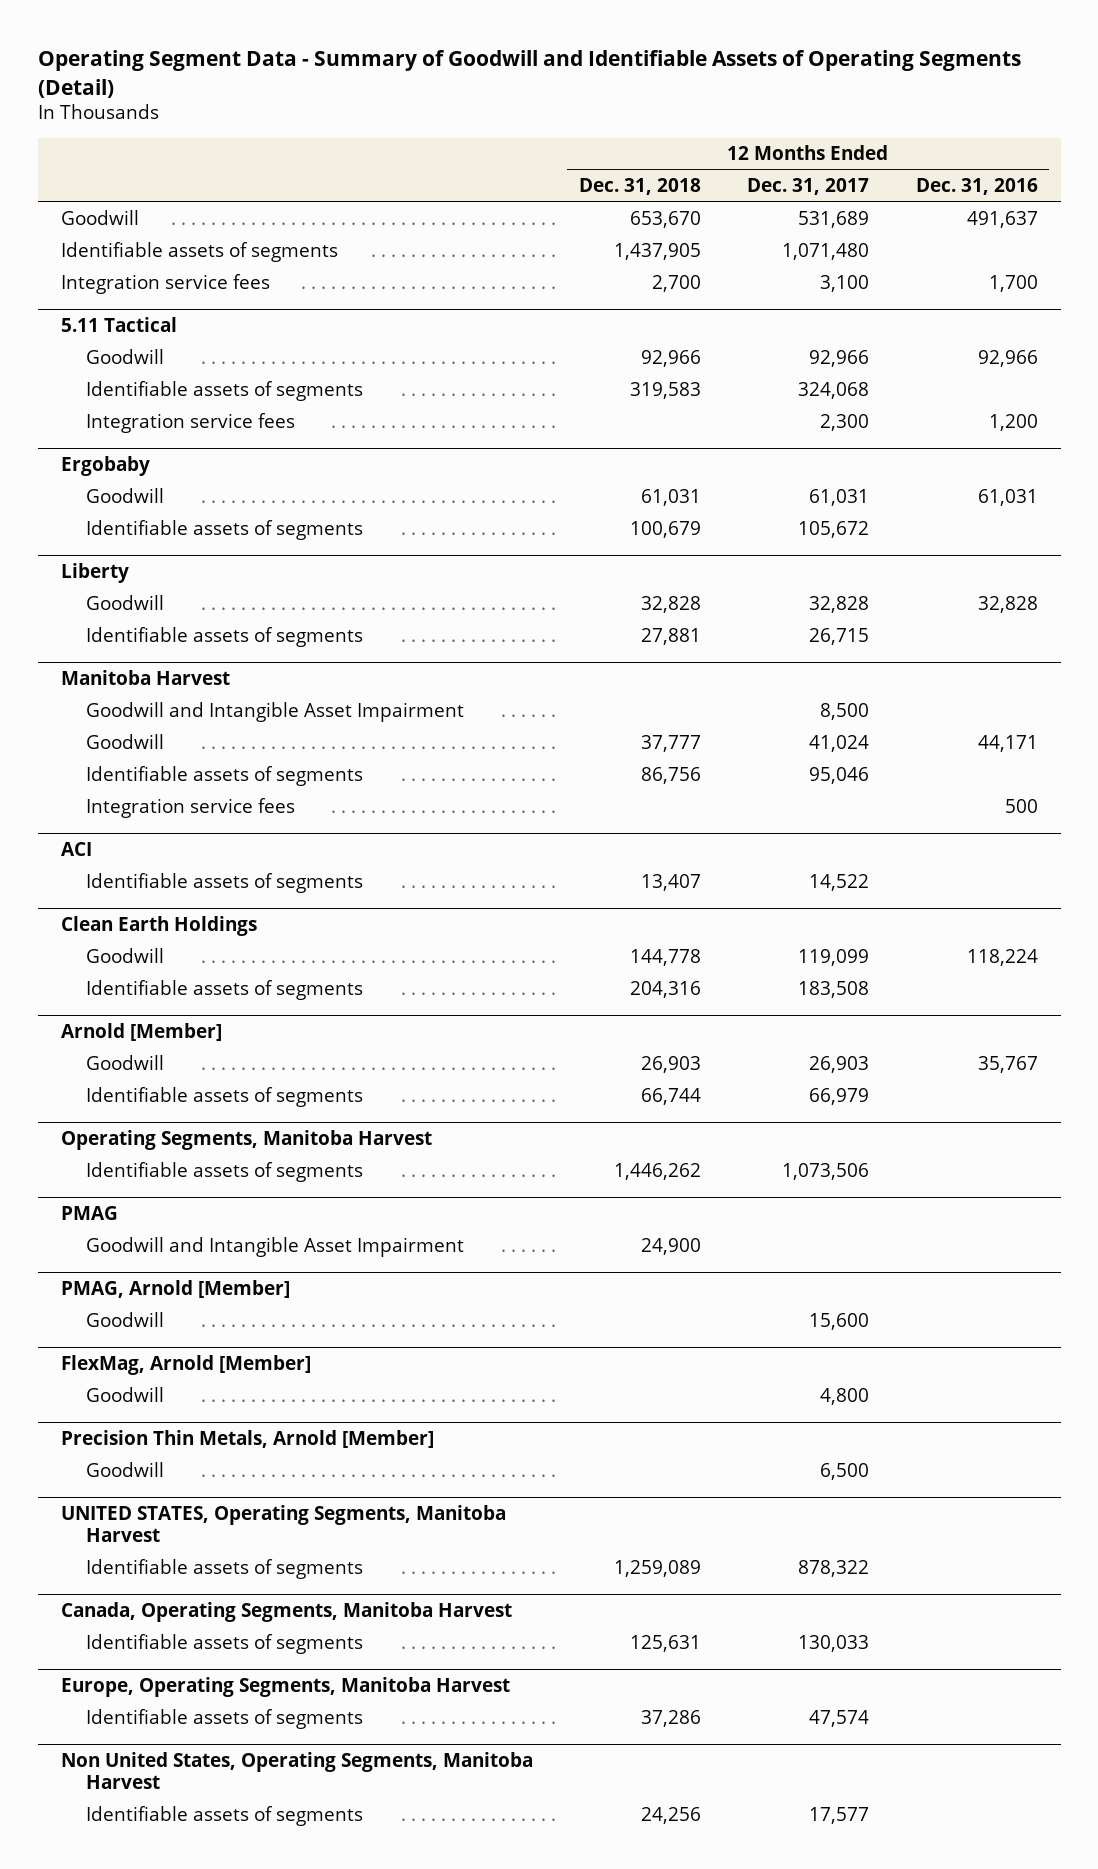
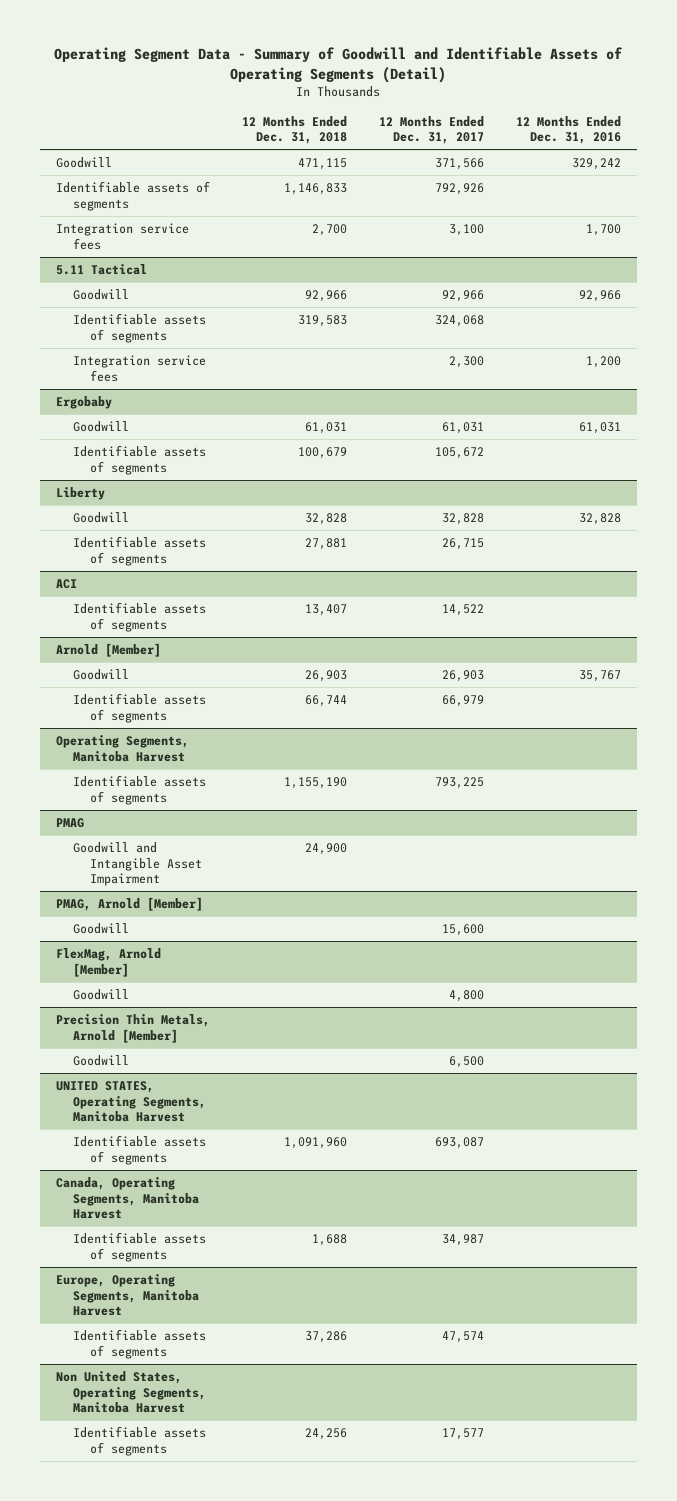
[630,211,702,229] 653,670 -> [297,157,347,170] 471,115
[798,211,870,229] 531,689 -> [434,157,484,170] 371,566
[966,211,1038,229] 491,637 -> [572,157,622,170] 329,242
[614,243,702,261] 1,437,905 -> [283,182,347,195] 1,146,833
[782,243,870,261] 1,071,480 -> [434,182,484,195] 792,926
[60,670,230,686] Manitoba Harvest -> none
[86,702,465,723] Goodwill and Intangible Asset Impairment -> none
[86,734,165,750] Goodwill -> none
[86,766,364,787] Identifiable assets of segments -> none
[86,798,296,819] Integration service fees -> none
[60,916,257,937] Clean Earth Holdings -> none
[86,948,165,964] Goodwill -> none
[86,980,364,1001] Identifiable assets of segments -> none
[614,1163,702,1181] 1,446,262 -> [283,776,347,789] 1,155,190
[782,1163,870,1181] 1,073,506 -> [434,776,484,789] 793,225
[614,1560,702,1578] 1,259,089 -> [283,1136,347,1149] 1,091,960
[798,1560,870,1578] 878,322 -> [434,1136,484,1149] 693,087
[630,1635,702,1653] 125,631 -> [311,1233,347,1246] 1,688
[798,1635,870,1653] 130,033 -> [441,1233,484,1246] 34,987

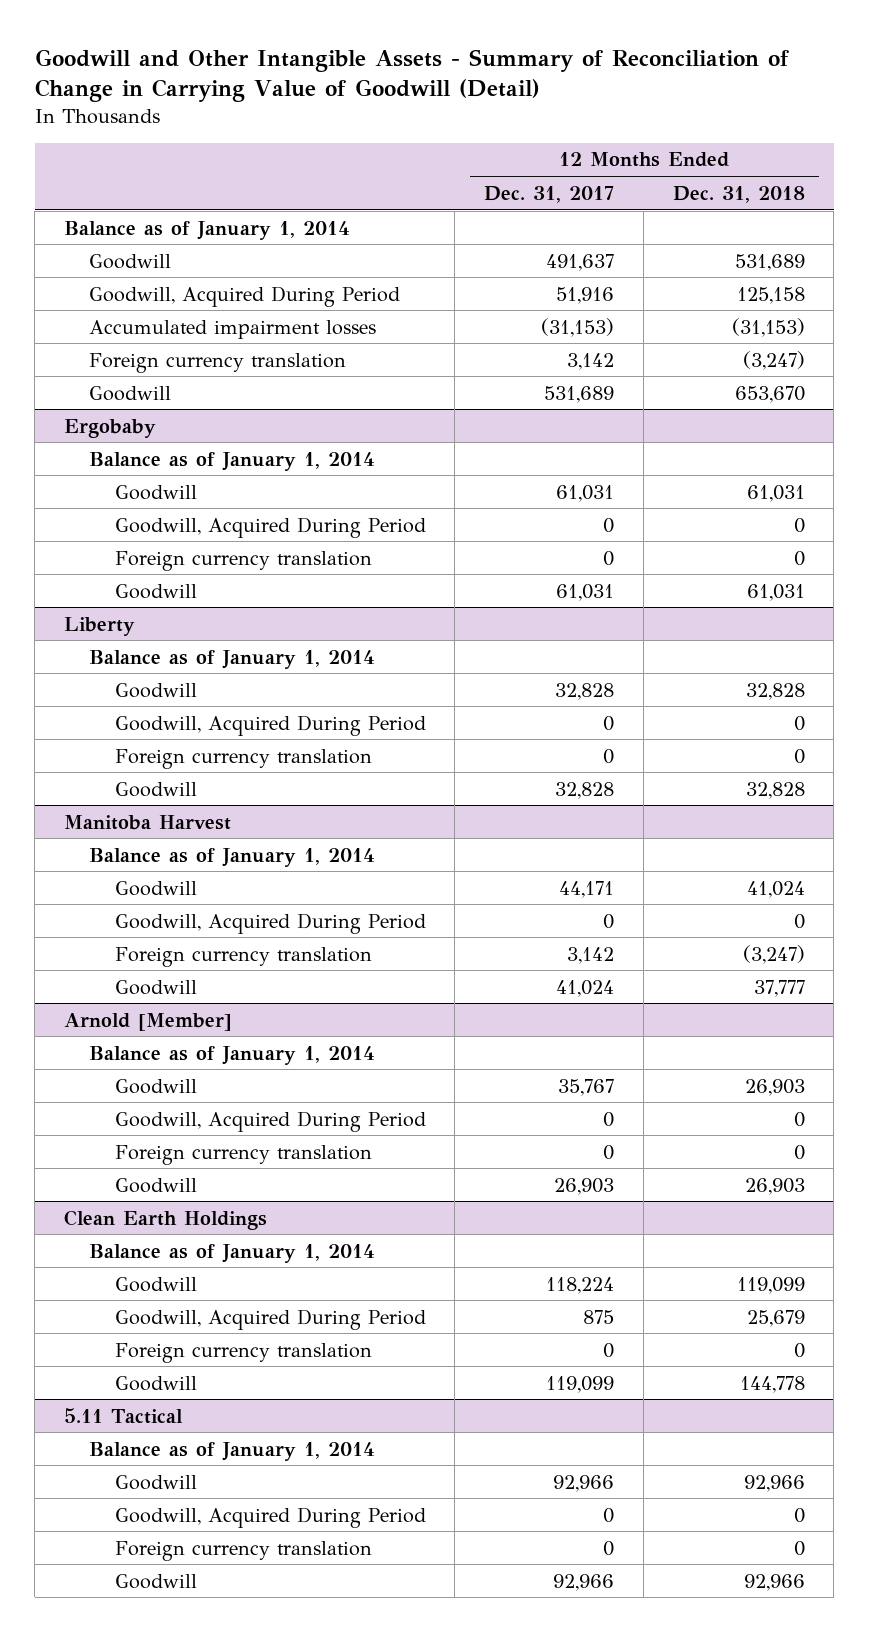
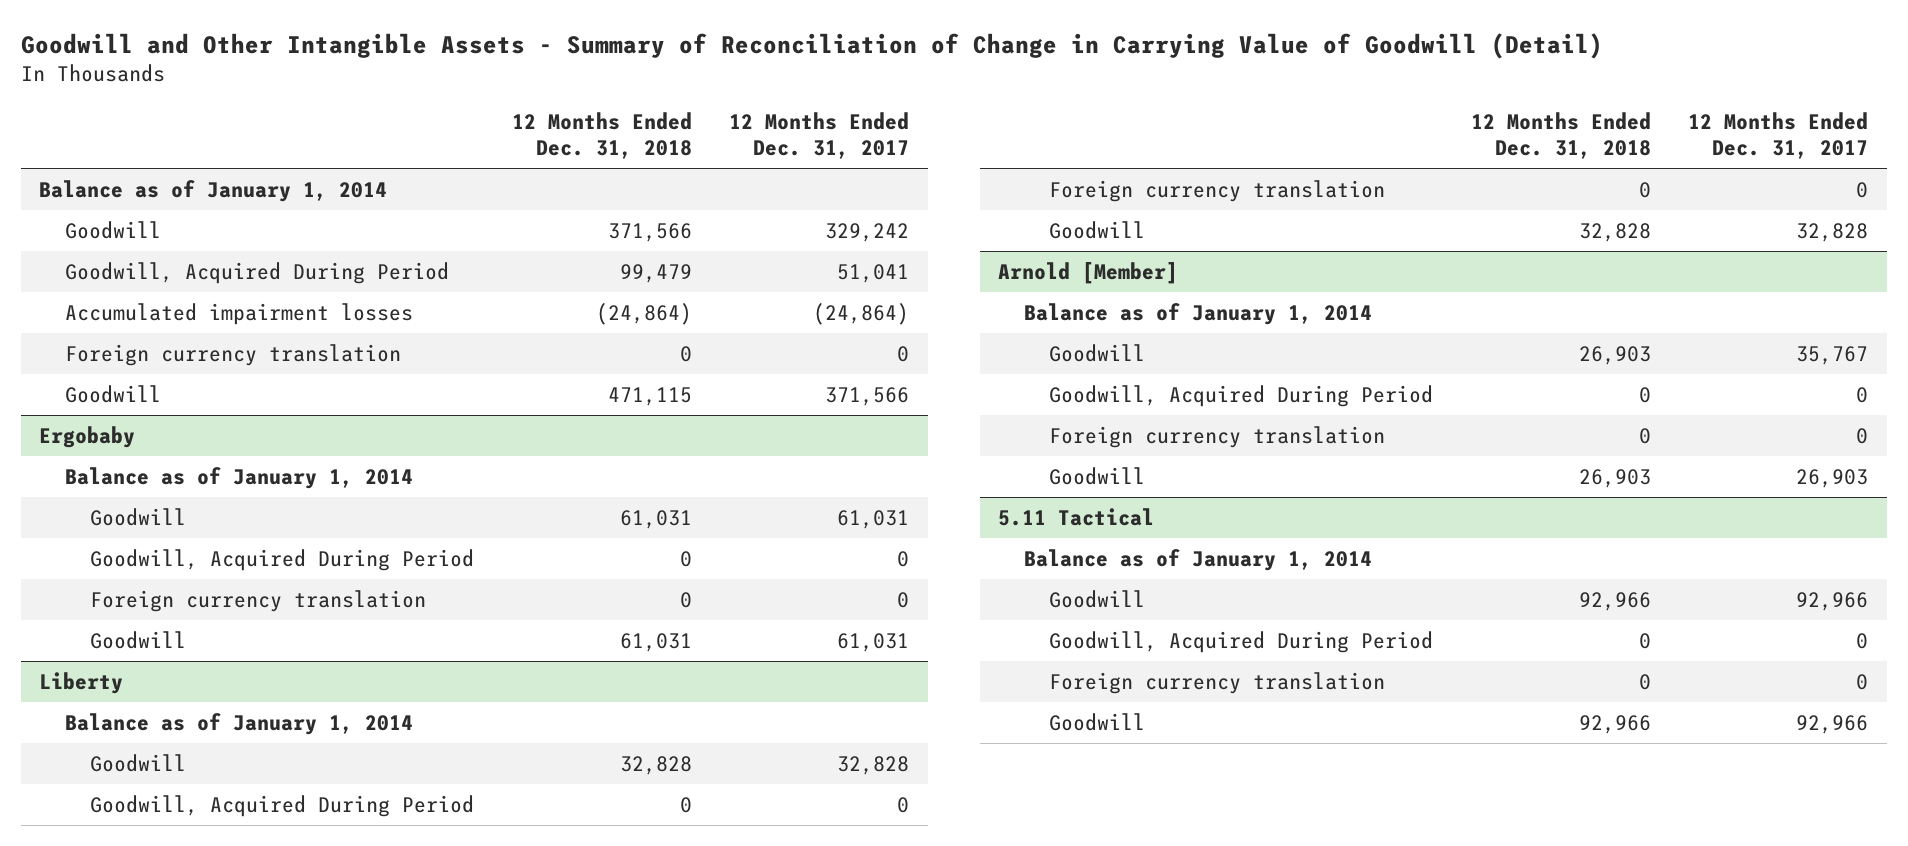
[546,253,615,271] 491,637 -> [825,222,910,242] 329,242
[734,253,805,271] 531,689 -> [607,222,692,242] 371,566
[556,286,615,304] 51,916 -> [837,263,910,283] 51,041
[736,286,805,304] 125,158 -> [619,263,692,283] 99,479
[541,317,615,337] (31,153) -> [813,302,910,325] (24,864)
[731,317,805,337] (31,153) -> [595,302,692,325] (24,864)
[567,352,615,370] 3,142 -> [897,345,910,362] 0
[742,350,805,370] (3,247) -> [679,345,692,362] 0
[544,385,615,403] 531,689 -> [825,386,910,406] 371,566
[734,385,805,403] 653,670 -> [607,386,692,406] 471,115
[64,814,232,830] Manitoba Harvest -> none
[89,847,376,867] Balance as of January 1, 2014 -> none
[114,880,197,896] Goodwill -> none
[114,912,426,934] Goodwill, Acquired During Period -> none
[114,946,372,967] Foreign currency translation -> none
[114,979,197,995] Goodwill -> none
[64,1209,268,1230] Clean Earth Holdings -> none
[89,1243,376,1263] Balance as of January 1, 2014 -> none
[114,1276,197,1292] Goodwill -> none
[114,1308,426,1330] Goodwill, Acquired During Period -> none
[114,1342,372,1363] Foreign currency translation -> none
[114,1375,197,1391] Goodwill -> none

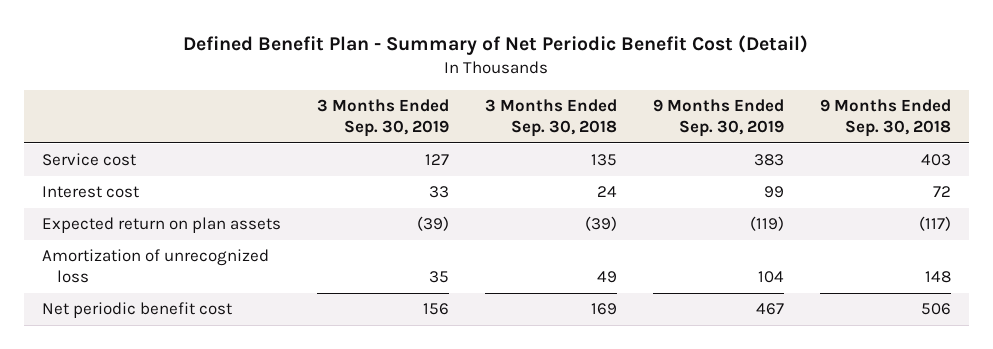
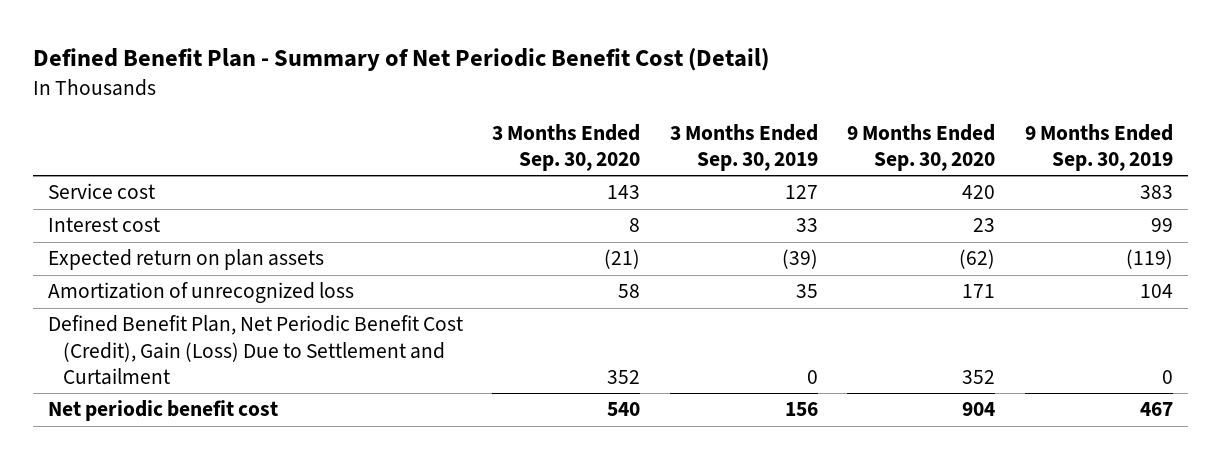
[484,99,617,137] 3 Months Ended Sep. 30, 2018 -> none
[819,99,951,137] 9 Months Ended Sep. 30, 2018 -> none
none -> [492,123,641,172] 3 Months Ended Sep. 30, 2020
none -> [847,123,996,172] 9 Months Ended Sep. 30, 2020
none -> [47,315,463,386] Defined Benefit Plan, Net Periodic Benefit Cost (Credit), Gain (Loss) Due to Settlement and Curtailment

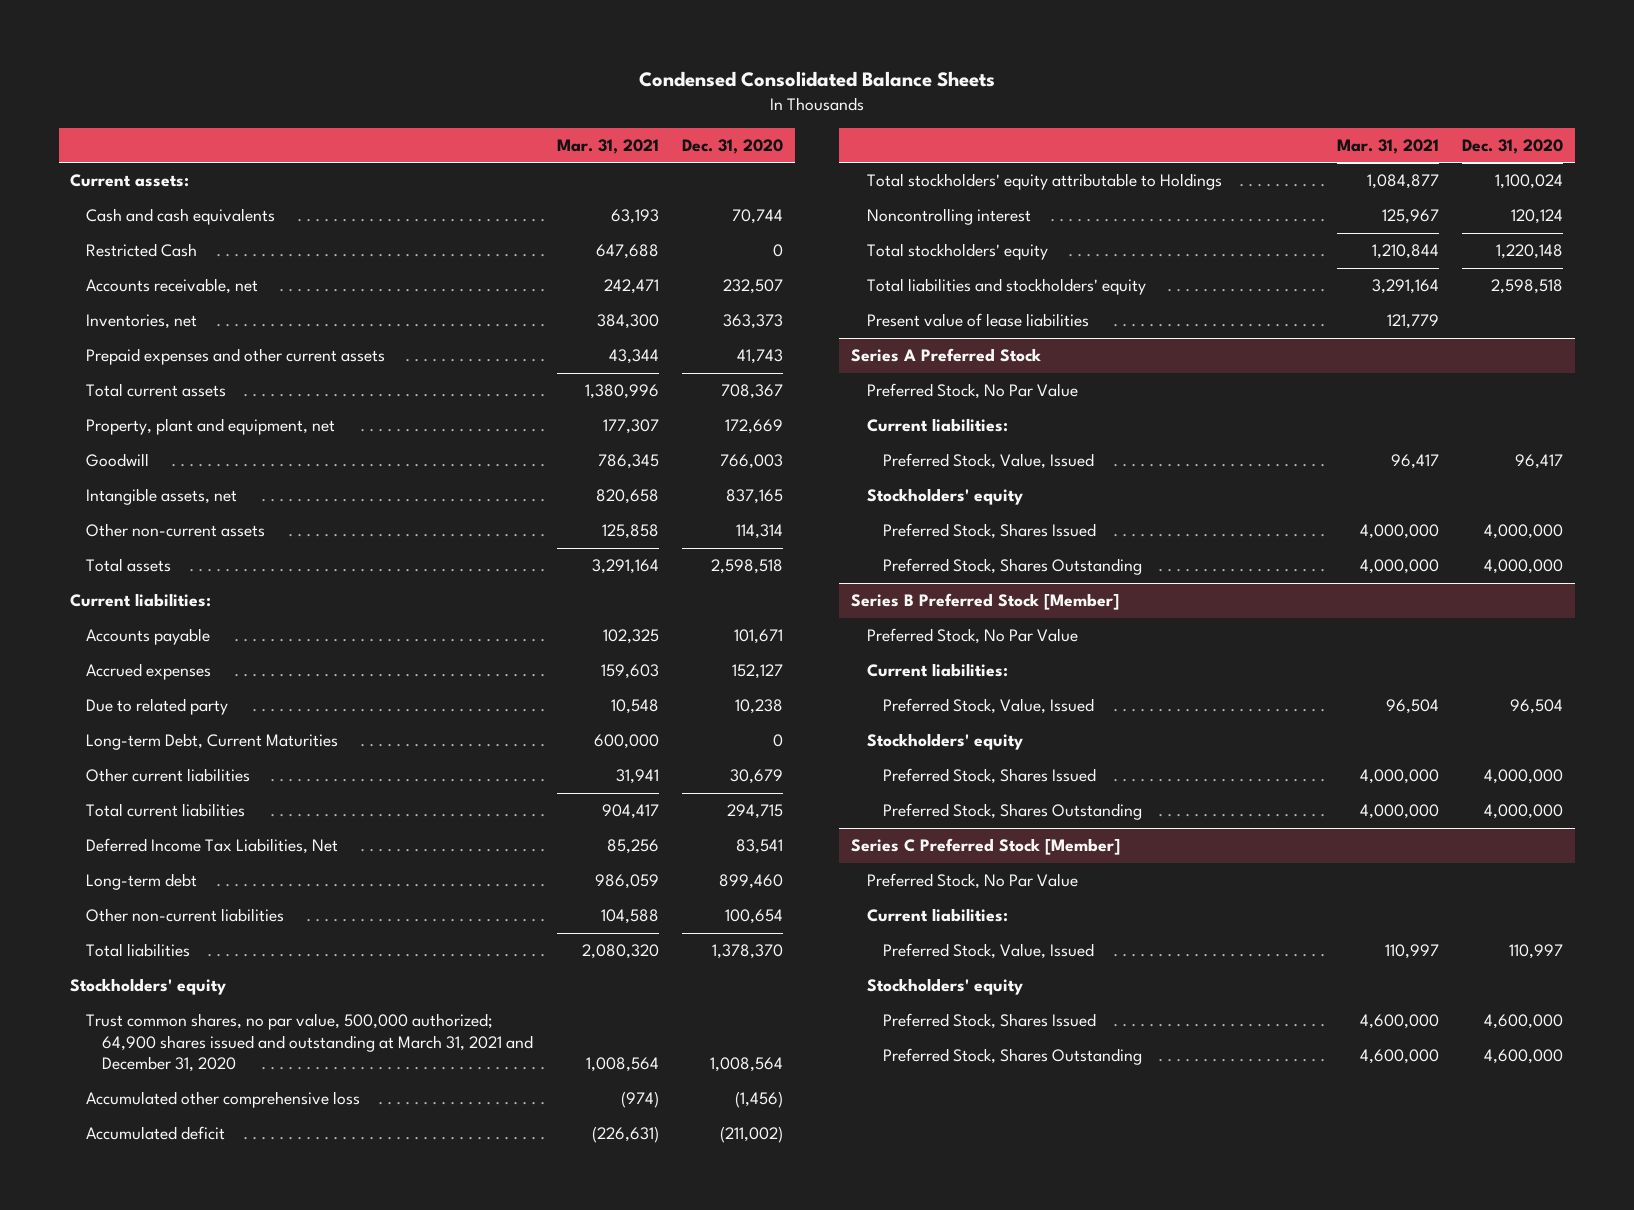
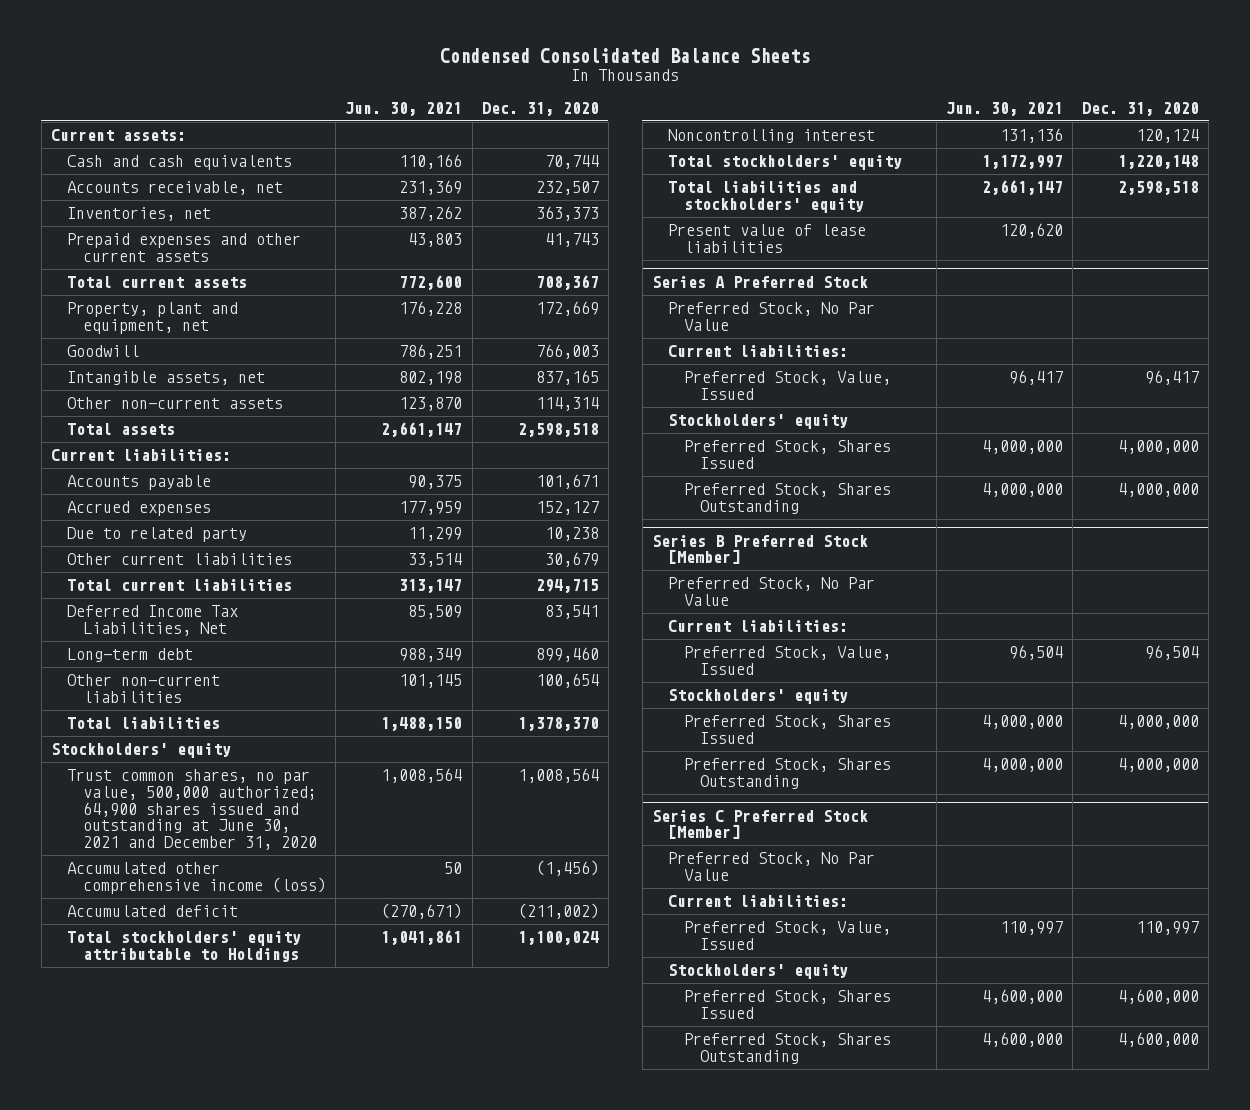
[556,138,659,154] Mar. 31, 2021 -> none
none -> [345,102,463,117] Jun. 30, 2021
[86,243,198,258] Restricted Cash -> none
[86,733,339,751] Long-term Debt, Current Maturities -> none
[86,1013,534,1073] Trust common shares, no par value, 500,000 authorized; 64,900 shares issued and outstanding at March 31, 2021 and December 31, 2020 -> [67,769,318,850] Trust common shares, no par value, 500,000 authorized; 64,900 shares issued and outstanding at June 30, 2021 and December 31, 2020
[86,1091,361,1109] Accumulated other comprehensive loss -> [67,862,327,895] Accumulated other comprehensive income (loss)

